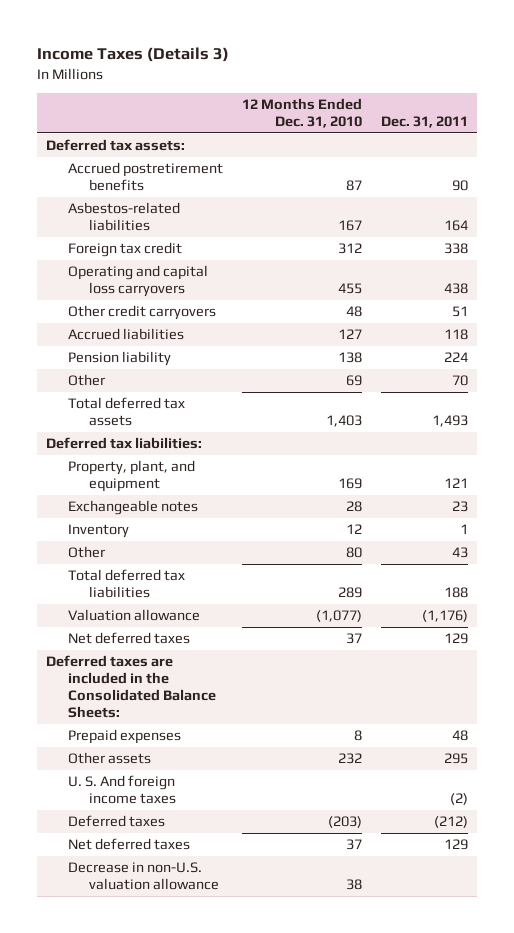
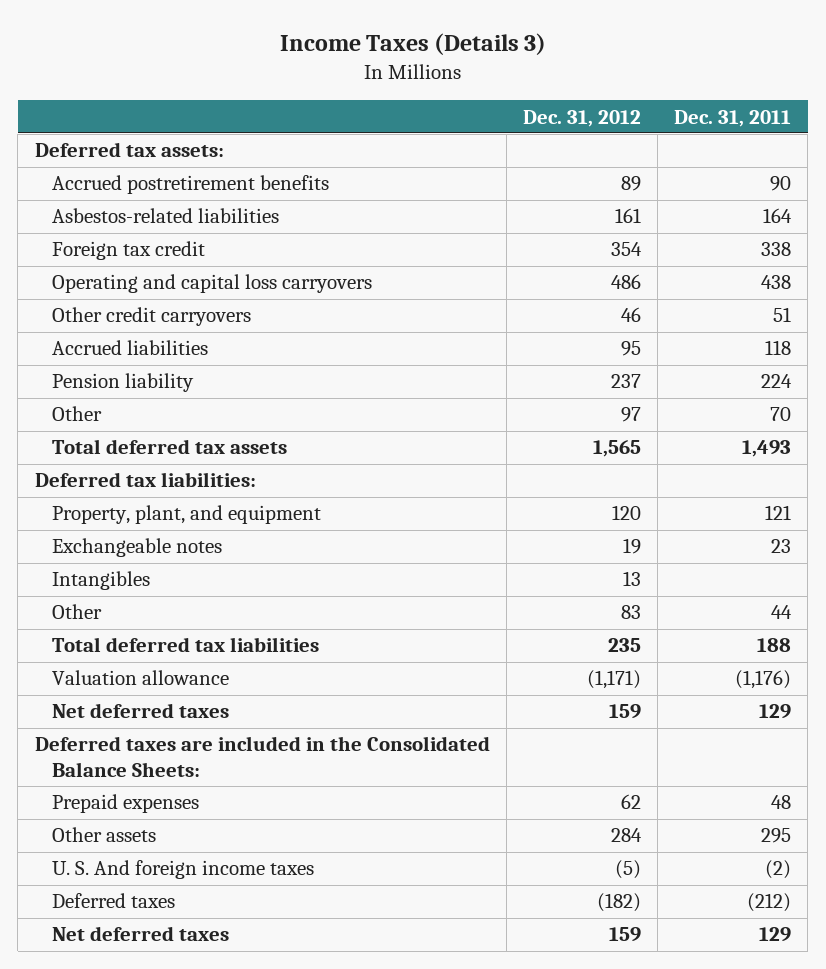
[241,97,362,128] 12 Months Ended Dec. 31, 2010 -> none
none -> [522,109,641,127] Dec. 31, 2012
[67,523,129,538] Inventory -> none
none -> [51,571,150,591] Intangibles
[451,546,468,558] 43 -> [771,605,793,620] 44
[67,861,220,891] Decrease in non-U.S. valuation allowance -> none

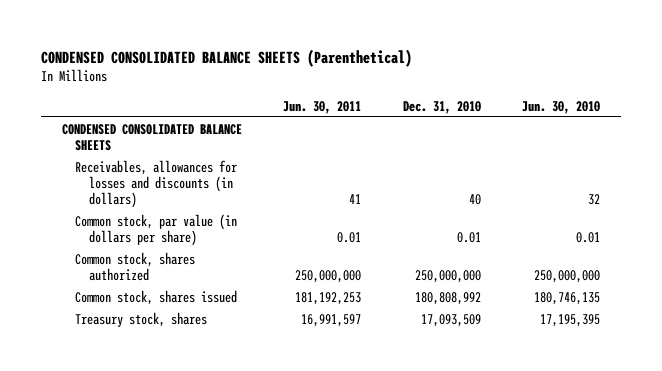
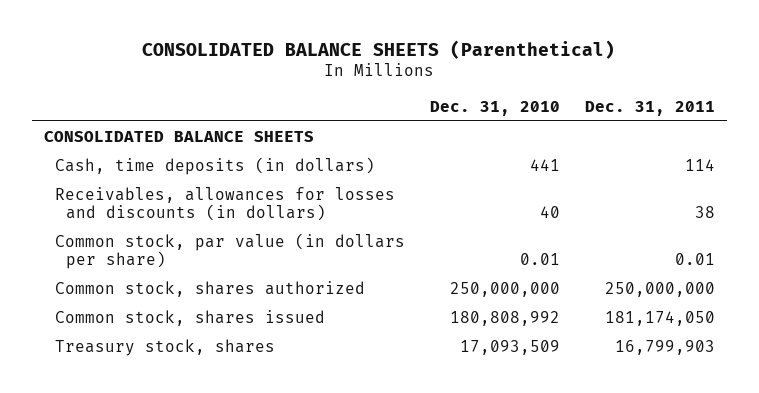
[40,48,412,67] CONDENSED CONSOLIDATED BALANCE SHEETS (Parenthetical) -> [142,39,616,59] CONSOLIDATED BALANCE SHEETS (Parenthetical)
[283,101,362,115] Jun. 30, 2011 -> none
[522,101,601,115] Jun. 30, 2010 -> none
none -> [584,100,715,116] Dec. 31, 2011
[61,123,242,152] CONDENSED CONSOLIDATED BALANCE SHEETS -> [44,130,315,142] CONSOLIDATED BALANCE SHEETS
none -> [55,156,376,175] Cash, time deposits (in dollars)

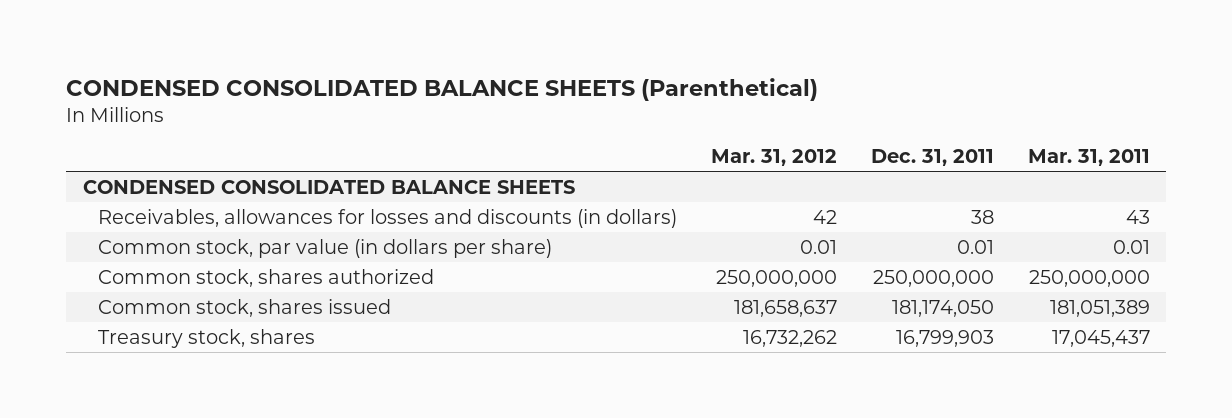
[142,39,616,59] CONSOLIDATED BALANCE SHEETS (Parenthetical) -> [65,77,818,101] CONDENSED CONSOLIDATED BALANCE SHEETS (Parenthetical)
[429,100,560,116] Dec. 31, 2010 -> none
none -> [711,149,838,167] Mar. 31, 2012
none -> [1027,149,1150,167] Mar. 31, 2011
[55,156,376,175] Cash, time deposits (in dollars) -> none
[44,130,315,142] CONSOLIDATED BALANCE SHEETS -> [82,179,575,194] CONDENSED CONSOLIDATED BALANCE SHEETS

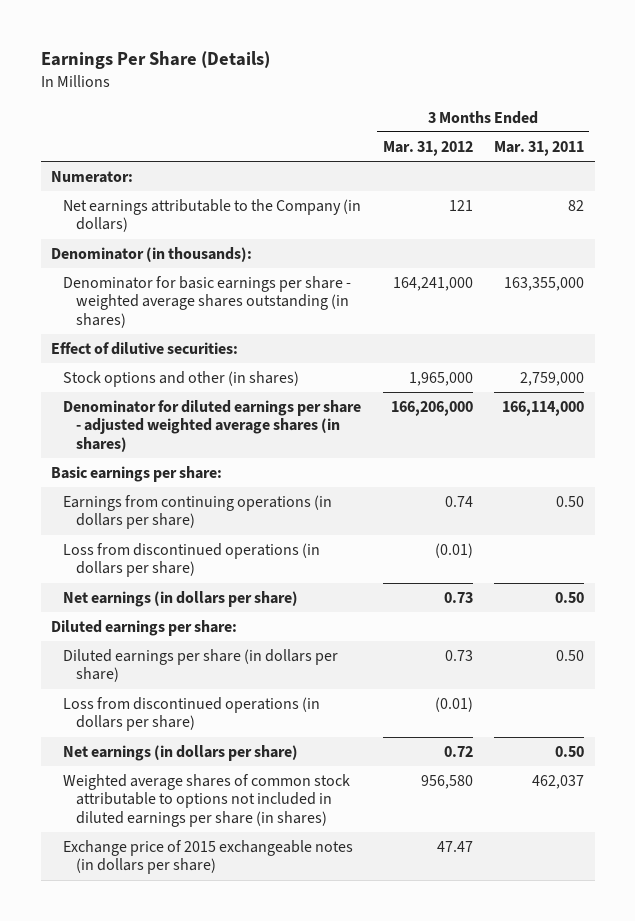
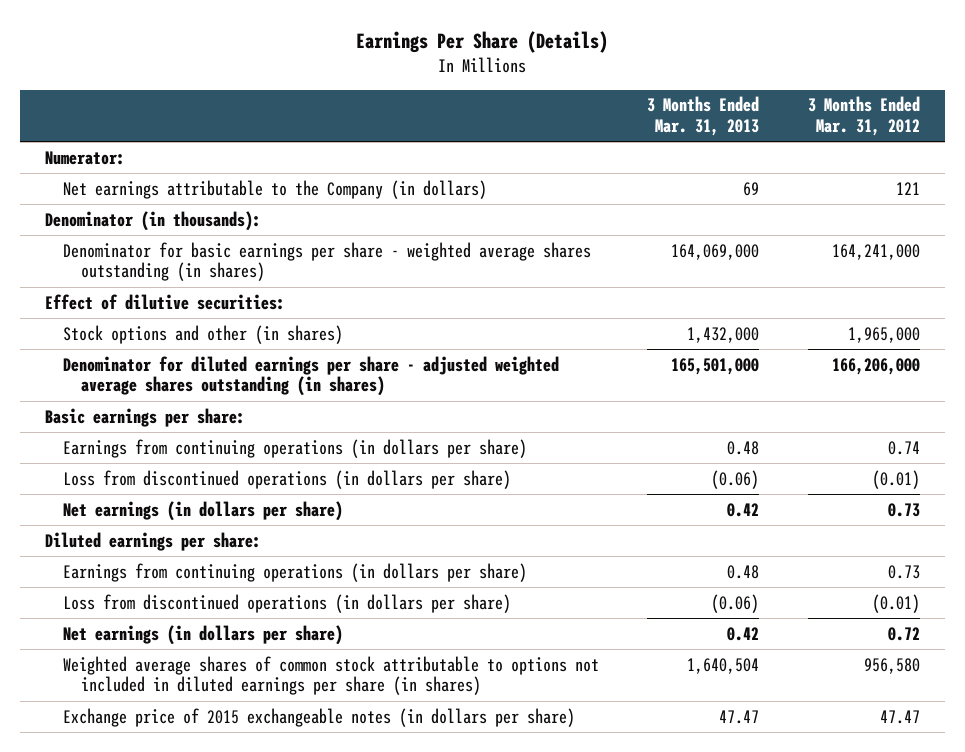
[493,140,584,156] Mar. 31, 2011 -> none
none -> [647,96,760,137] 3 Months Ended Mar. 31, 2013
[63,399,362,453] Denominator for diluted earnings per share - adjusted weighted average shares (in shares) -> [62,355,559,397] Denominator for diluted earnings per share - adjusted weighted average shares outstanding (in shares)
[63,648,339,683] Diluted earnings per share (in dollars per share) -> [62,562,527,582] Earnings from continuing operations (in dollars per share)

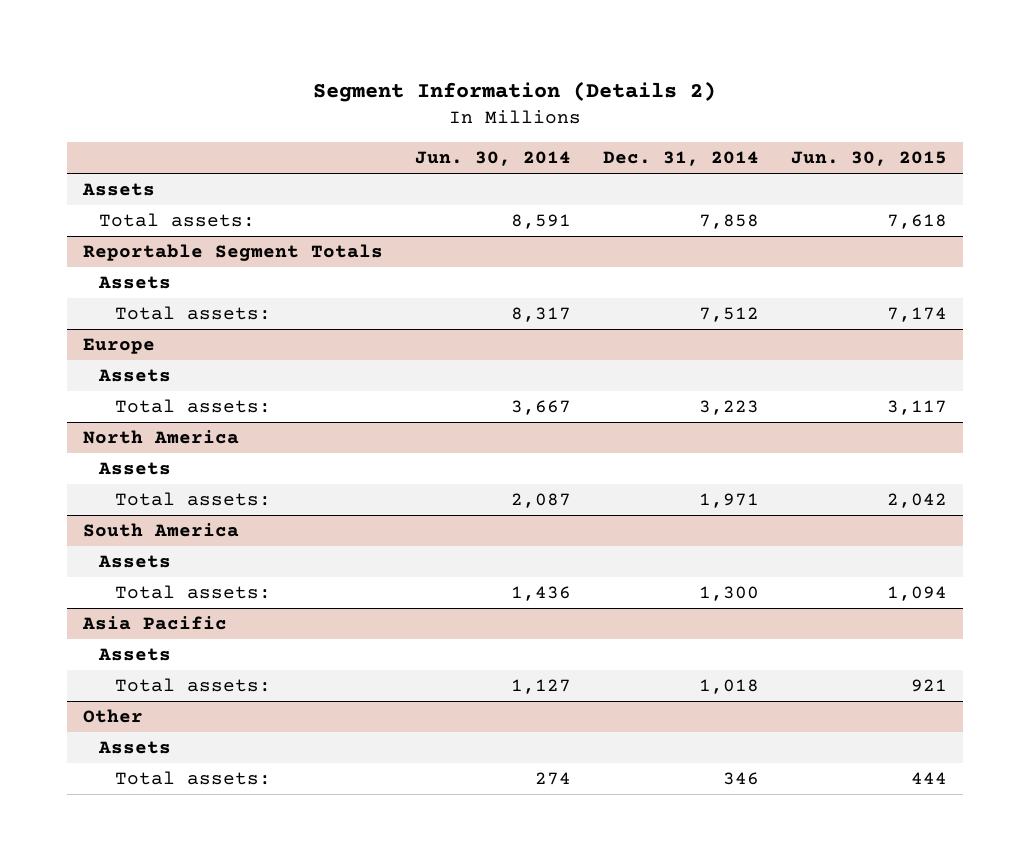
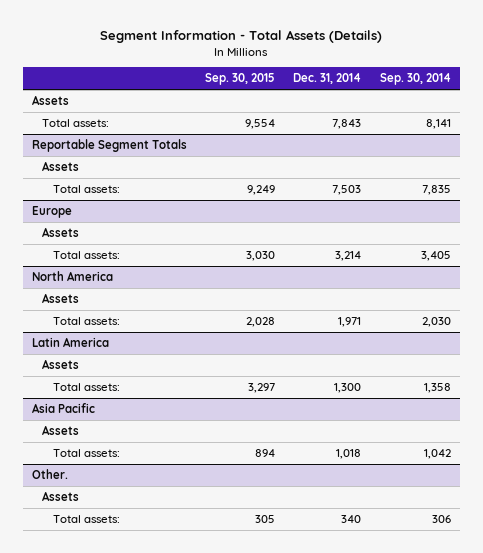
[313,80,717,102] Segment Information (Details 2) -> [100,30,383,44] Segment Information - Total Assets (Details)
[415,151,572,167] Jun. 30, 2014 -> none
[791,151,948,167] Jun. 30, 2015 -> none
none -> [205,73,276,86] Sep. 30, 2015
none -> [379,73,451,86] Sep. 30, 2014
[699,214,760,230] 7,858 -> [332,119,362,130] 7,843
[699,307,760,323] 7,512 -> [332,185,362,196] 7,503
[699,400,760,416] 3,223 -> [335,251,362,262] 3,214
[82,523,239,538] South America -> none
none -> [31,337,109,348] Latin America
[82,709,143,724] Other -> [31,469,68,480] Other.
[723,772,760,786] 346 -> [341,515,362,524] 340

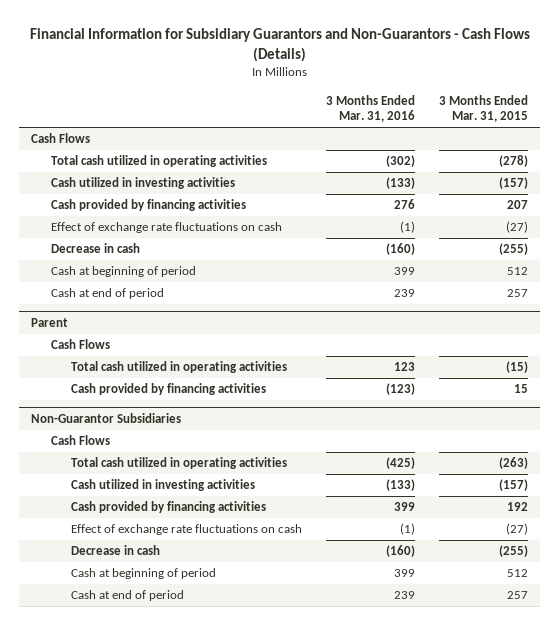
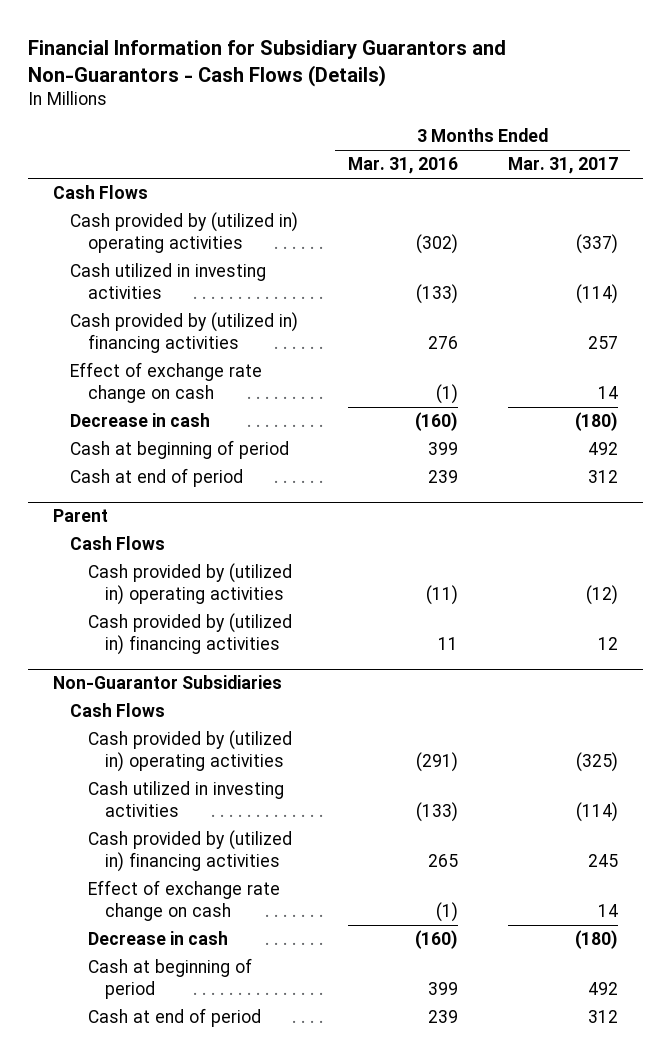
[439,94,529,123] 3 Months Ended Mar. 31, 2015 -> none
none -> [507,157,618,175] Mar. 31, 2017
[50,155,267,168] Total cash utilized in operating activities -> [70,212,299,254] Cash provided by (utilized in) operating activities
[50,199,246,212] Cash provided by financing activities -> [70,312,299,354] Cash provided by (utilized in) financing activities
[50,222,282,234] Effect of exchange rate fluctuations on cash -> [70,362,263,404] Effect of exchange rate change on cash
[70,361,287,374] Total cash utilized in operating activities -> [87,563,292,606] Cash provided by (utilized in) operating activities
[393,362,415,372] 123 -> [425,585,458,606] (11)
[70,383,266,396] Cash provided by financing activities -> [87,613,292,656] Cash provided by (utilized in) financing activities
[385,383,415,396] (123) -> [437,637,458,651] 11
[70,457,287,470] Total cash utilized in operating activities -> [87,730,292,773] Cash provided by (utilized in) operating activities
[385,457,415,470] (425) -> [415,752,458,773] (291)
[70,501,266,514] Cash provided by financing activities -> [87,830,292,873] Cash provided by (utilized in) financing activities
[393,502,415,512] 399 -> [427,854,458,868] 265
[70,524,302,536] Effect of exchange rate fluctuations on cash -> [87,880,280,922] Effect of exchange rate change on cash

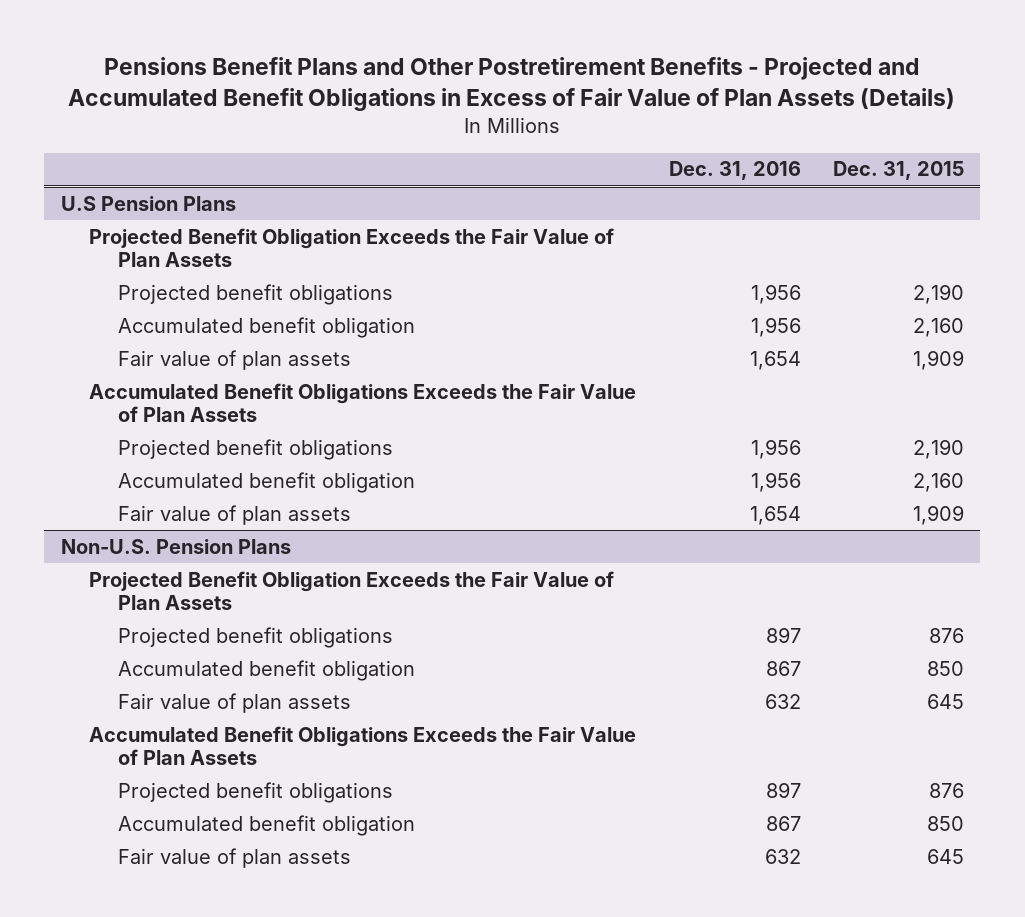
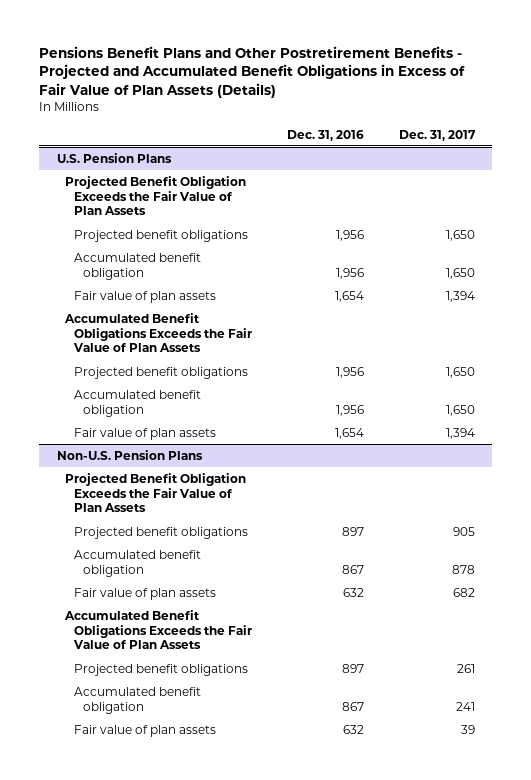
[833,161,965,181] Dec. 31, 2015 -> none
none -> [398,129,476,141] Dec. 31, 2017
[60,195,236,211] U.S Pension Plans -> [56,152,172,163] U.S. Pension Plans

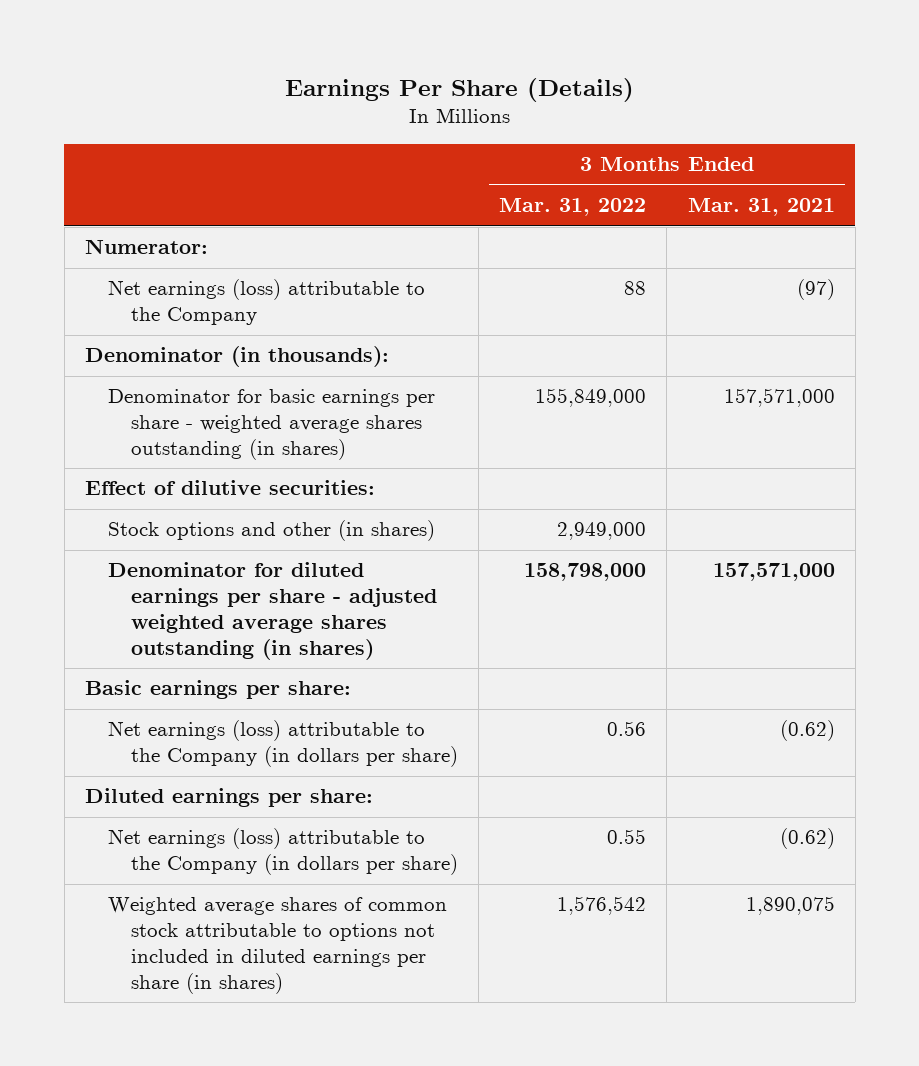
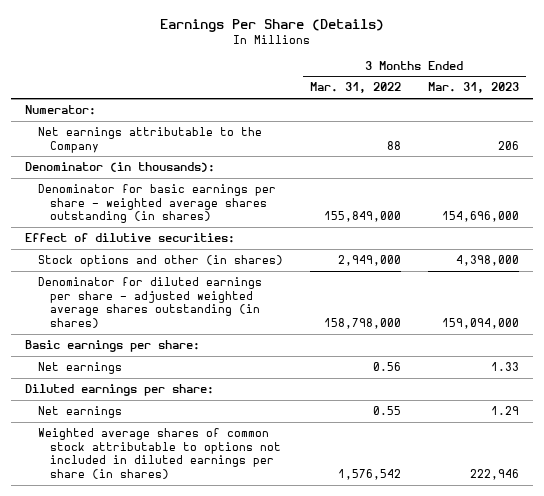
[687,198,835,217] Mar. 31, 2021 -> none
none -> [428,82,520,94] Mar. 31, 2023
[107,279,425,326] Net earnings (loss) attributable to the Company -> [37,127,262,153] Net earnings attributable to the Company
[107,720,459,768] Net earnings (loss) attributable to the Company (in dollars per share) -> [37,362,122,375] Net earnings
[107,828,459,876] Net earnings (loss) attributable to the Company (in dollars per share) -> [37,406,122,419] Net earnings

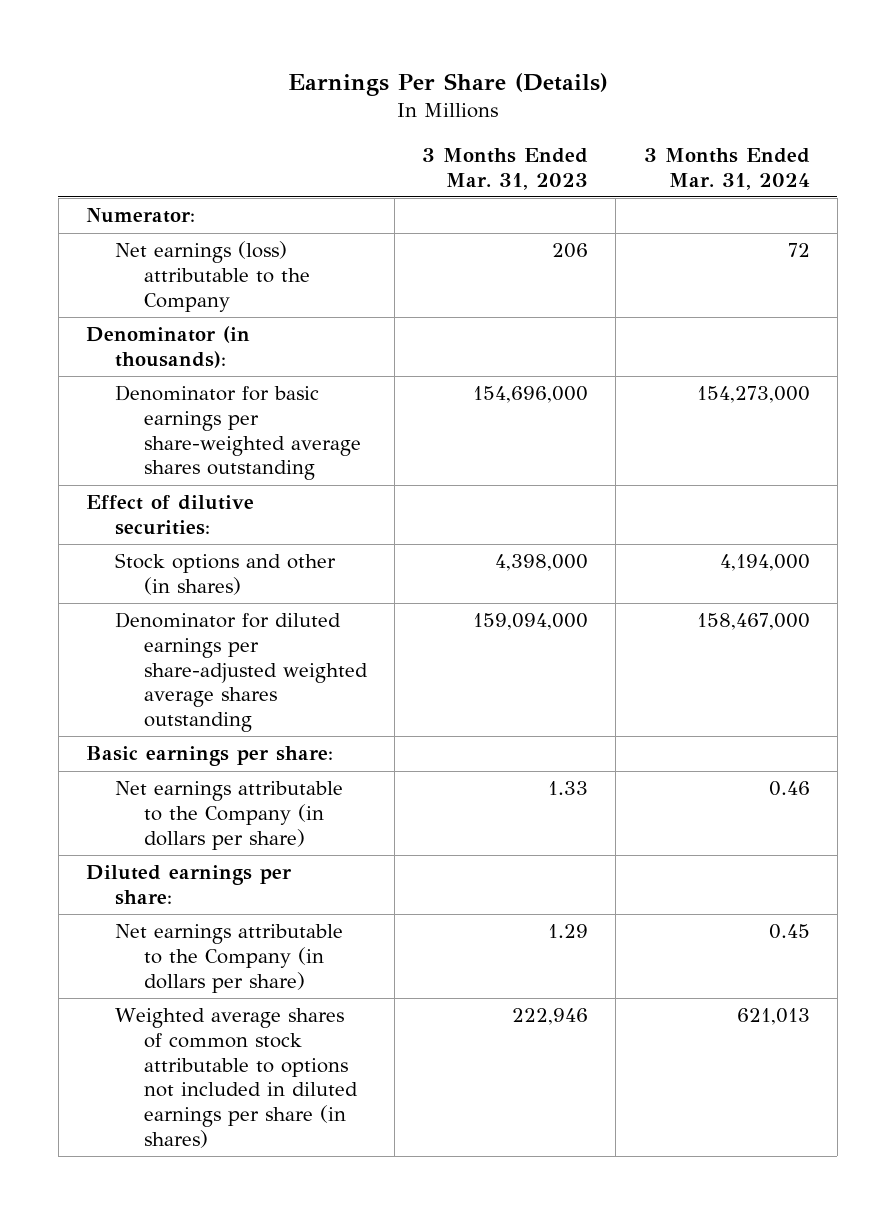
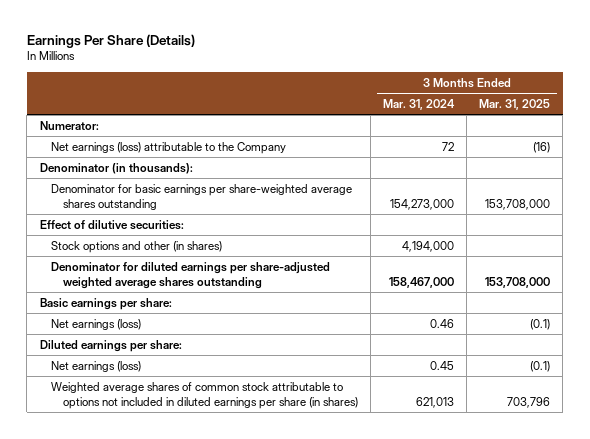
[422,147,589,190] 3 Months Ended Mar. 31, 2023 -> none
none -> [479,98,551,110] Mar. 31, 2025
[114,781,343,850] Net earnings attributable to the Company (in dollars per share) -> [51,318,142,330] Net earnings (loss)
[114,924,343,993] Net earnings attributable to the Company (in dollars per share) -> [51,360,142,372] Net earnings (loss)

